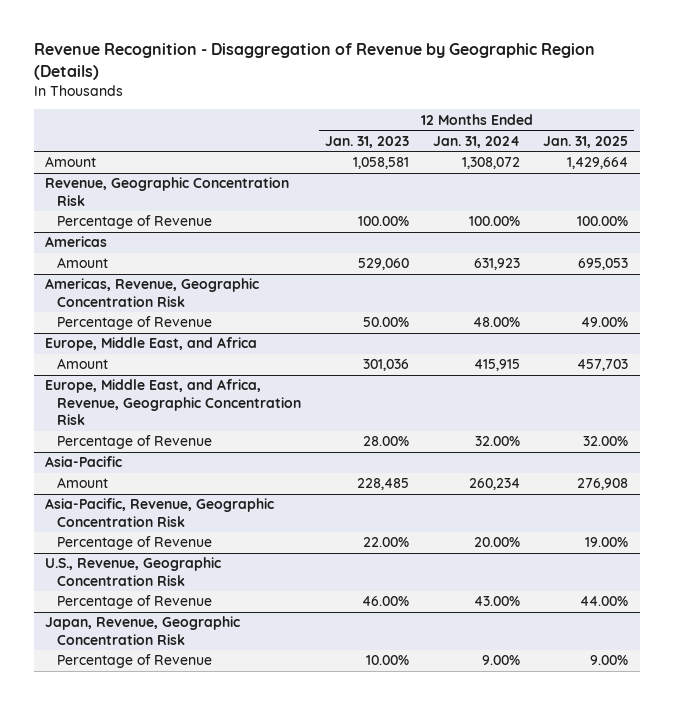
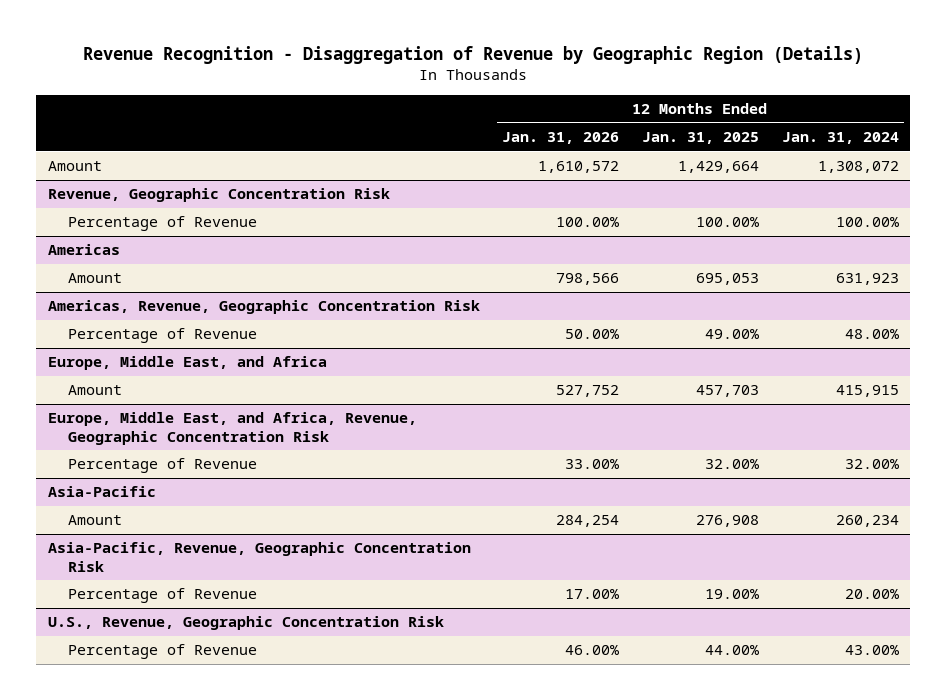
[325,135,410,148] Jan. 31, 2023 -> none
none -> [502,132,620,145] Jan. 31, 2026
[45,616,241,645] Japan, Revenue, Geographic Concentration Risk -> none
[57,654,213,669] Percentage of Revenue -> none

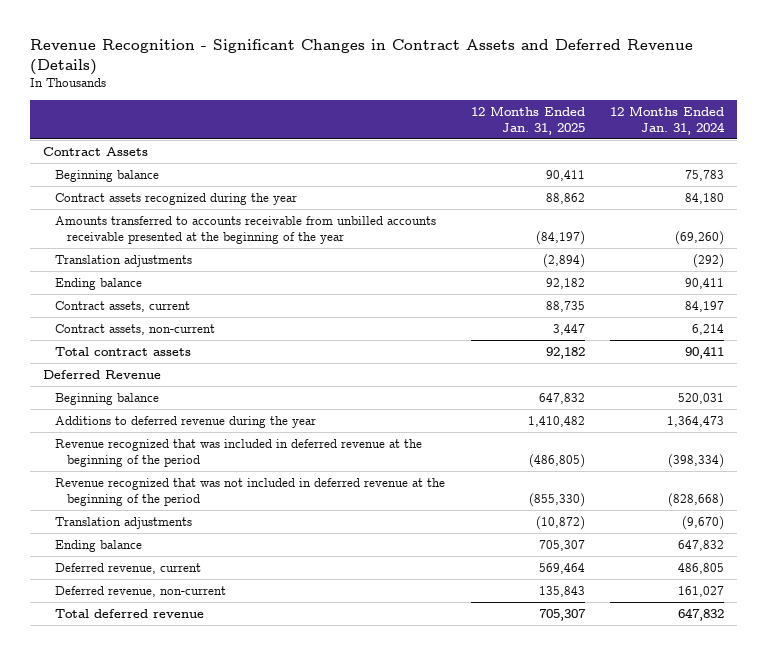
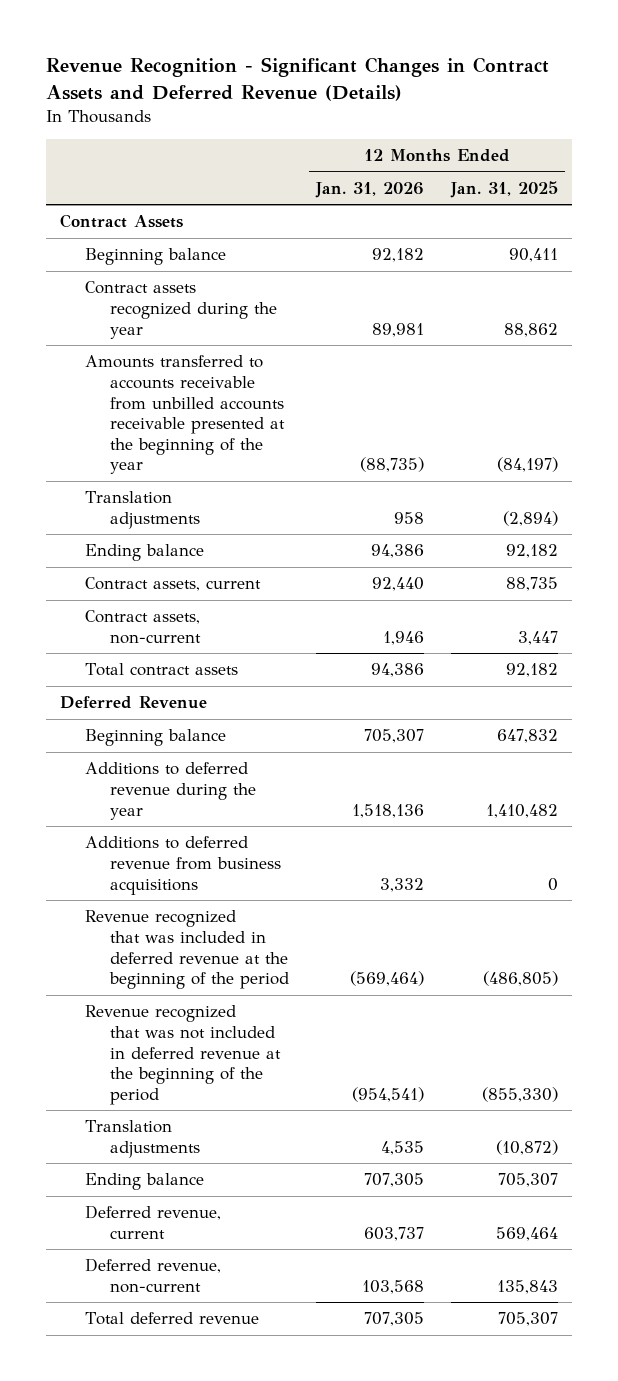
[610,106,726,135] 12 Months Ended Jan. 31, 2024 -> none
none -> [315,181,425,198] Jan. 31, 2026
none -> [84,836,281,895] Additions to deferred revenue from business acquisitions

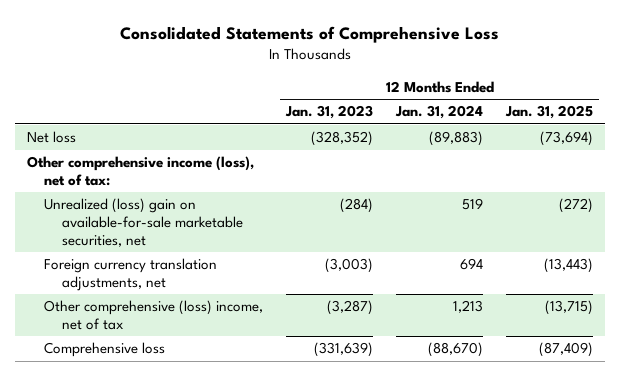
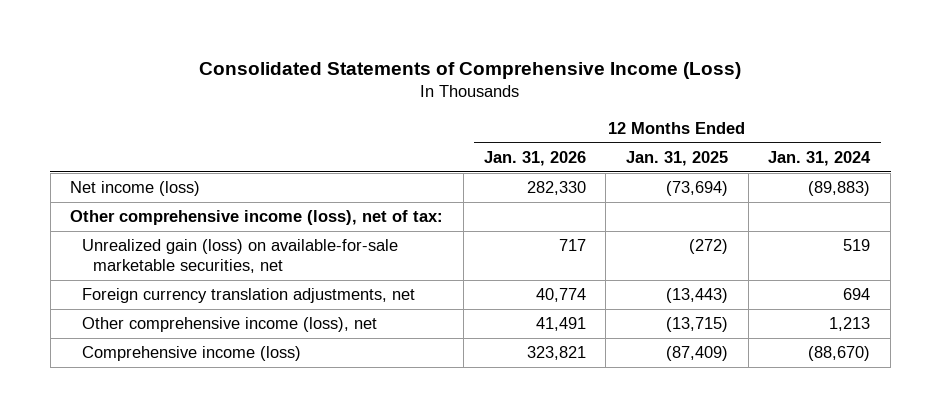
[119,25,499,43] Consolidated Statements of Comprehensive Loss -> [199,62,742,80] Consolidated Statements of Comprehensive Income (Loss)
[285,105,374,120] Jan. 31, 2023 -> none
none -> [483,150,586,166] Jan. 31, 2026
[26,131,76,144] Net loss -> [70,181,201,197] Net income (loss)
[44,198,243,247] Unrealized (loss) gain on available-for-sale marketable securities, net -> [81,239,398,274] Unrealized gain (loss) on available-for-sale marketable securities, net
[44,300,264,330] Other comprehensive (loss) income, net of tax -> [81,317,377,333] Other comprehensive income (loss), net
[44,342,166,358] Comprehensive loss -> [81,346,301,362] Comprehensive income (loss)

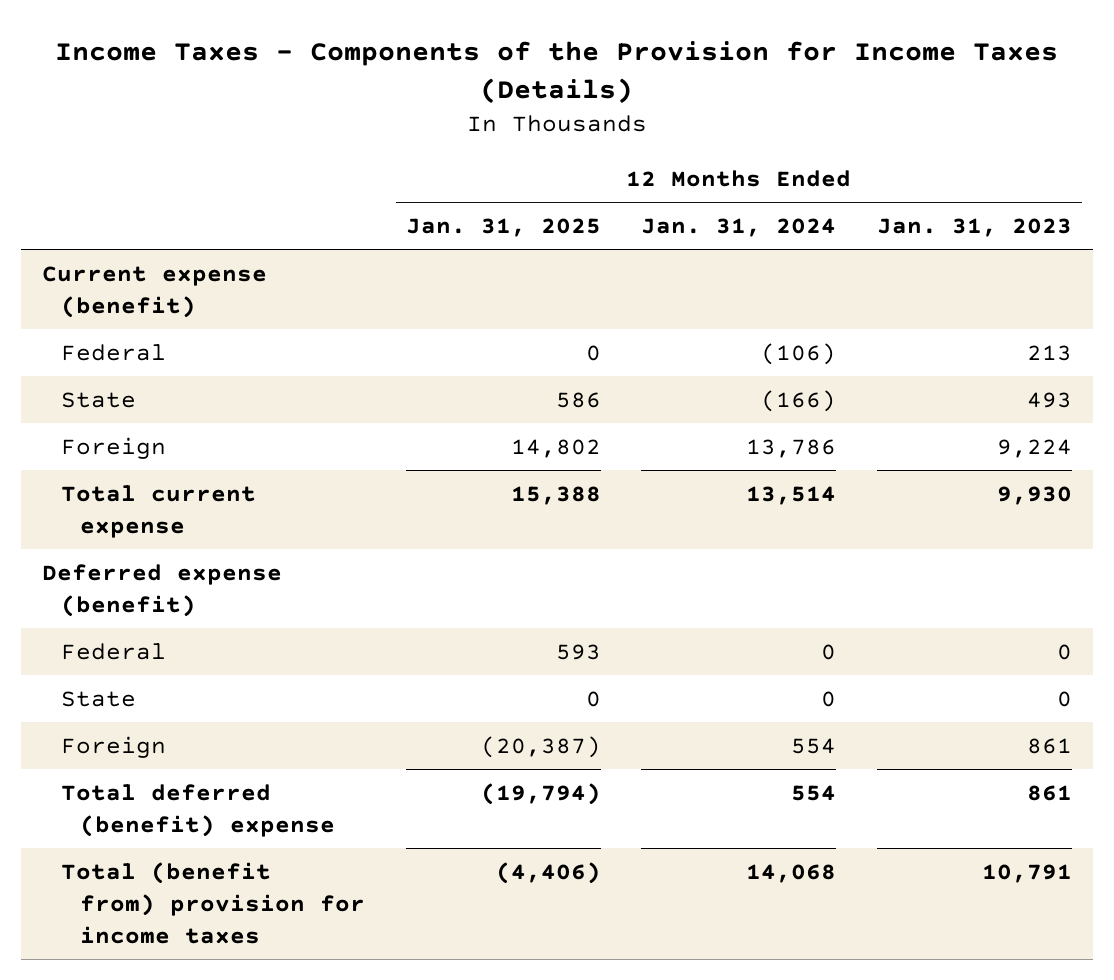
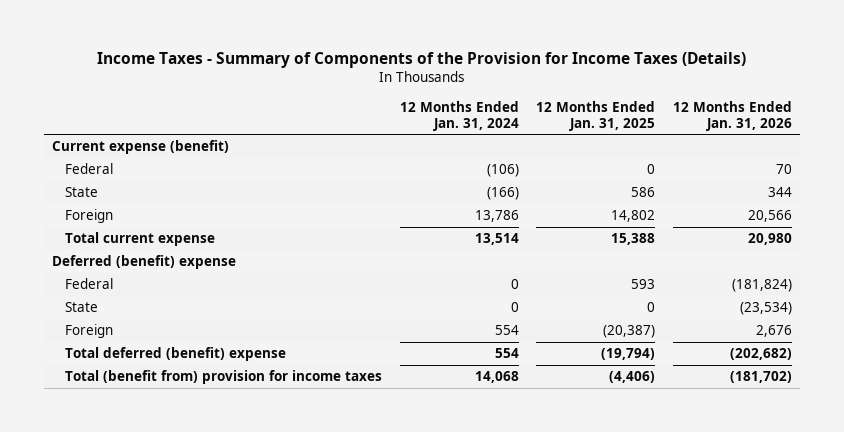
[54,40,1058,104] Income Taxes - Components of the Provision for Income Taxes (Details) -> [97,52,747,69] Income Taxes - Summary of Components of the Provision for Income Taxes (Details)
[877,218,1073,238] Jan. 31, 2023 -> none
none -> [672,100,792,131] 12 Months Ended Jan. 31, 2026
[41,563,282,617] Deferred expense (benefit) -> [52,255,237,270] Deferred (benefit) expense

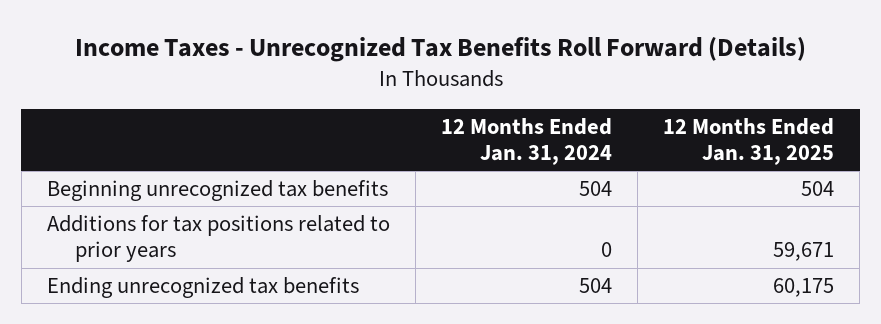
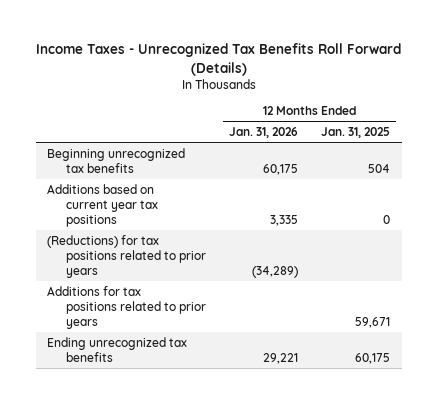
[441,117,613,166] 12 Months Ended Jan. 31, 2024 -> none
none -> [229,127,299,139] Jan. 31, 2026
none -> [47,183,158,227] Additions based on current year tax positions
none -> [47,234,206,278] (Reductions) for tax positions related to prior years

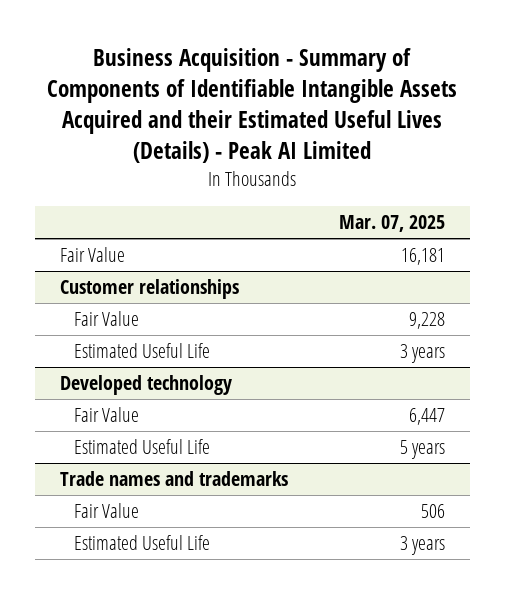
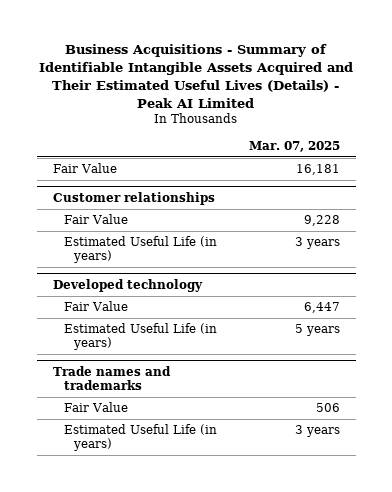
[47,47,458,164] Business Acquisition - Summary of Components of Identifiable Intangible Assets Acquired and their Estimated Useful Lives (Details) - Peak AI Limited -> [39,44,354,108] Business Acquisitions - Summary of Identifiable Intangible Assets Acquired and Their Estimated Useful Lives (Details) - Peak AI Limited
[74,343,211,359] Estimated Useful Life -> [63,236,217,263] Estimated Useful Life (in years)
[74,439,211,455] Estimated Useful Life -> [63,323,217,350] Estimated Useful Life (in years)
[74,535,211,551] Estimated Useful Life -> [63,424,217,451] Estimated Useful Life (in years)

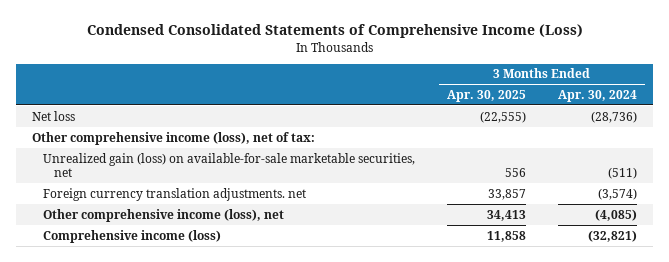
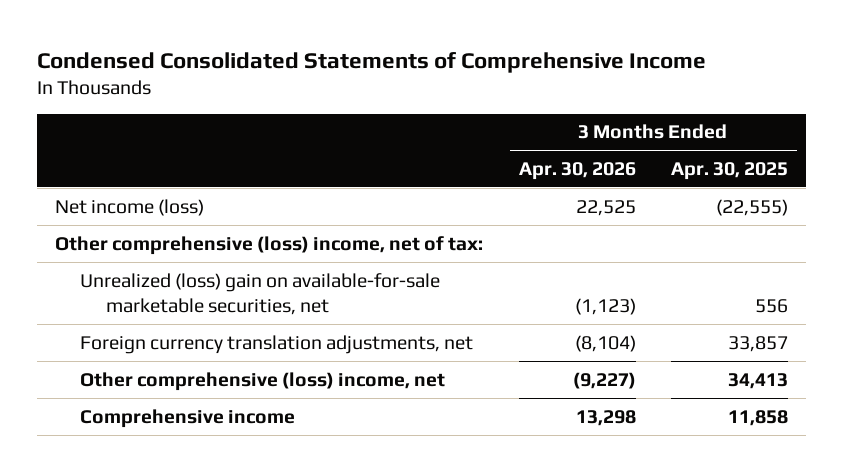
[86,24,583,39] Condensed Consolidated Statements of Comprehensive Income (Loss) -> [37,51,707,73] Condensed Consolidated Statements of Comprehensive Income
[558,89,638,102] Apr. 30, 2024 -> none
none -> [518,161,636,180] Apr. 30, 2026
[32,110,76,121] Net loss -> [54,198,204,216] Net income (loss)
[32,131,316,145] Other comprehensive income (loss), net of tax: -> [54,235,483,255] Other comprehensive (loss) income, net of tax:
[42,152,415,178] Unrealized gain (loss) on available-for-sale marketable securities, net -> [80,272,441,315] Unrealized (loss) gain on available-for-sale marketable securities, net
[42,187,306,201] Foreign currency translation adjustments. net -> [80,334,474,354] Foreign currency translation adjustments, net
[42,208,284,222] Other comprehensive income (loss), net -> [80,371,446,391] Other comprehensive (loss) income, net
[42,229,221,243] Comprehensive income (loss) -> [80,408,296,428] Comprehensive income

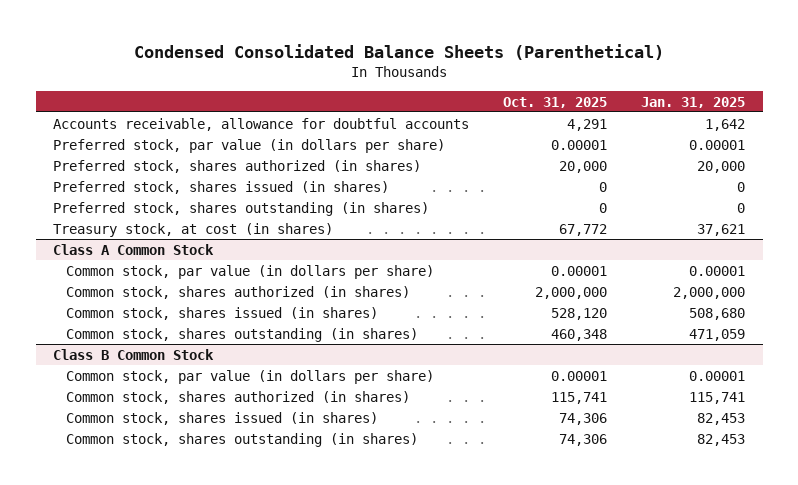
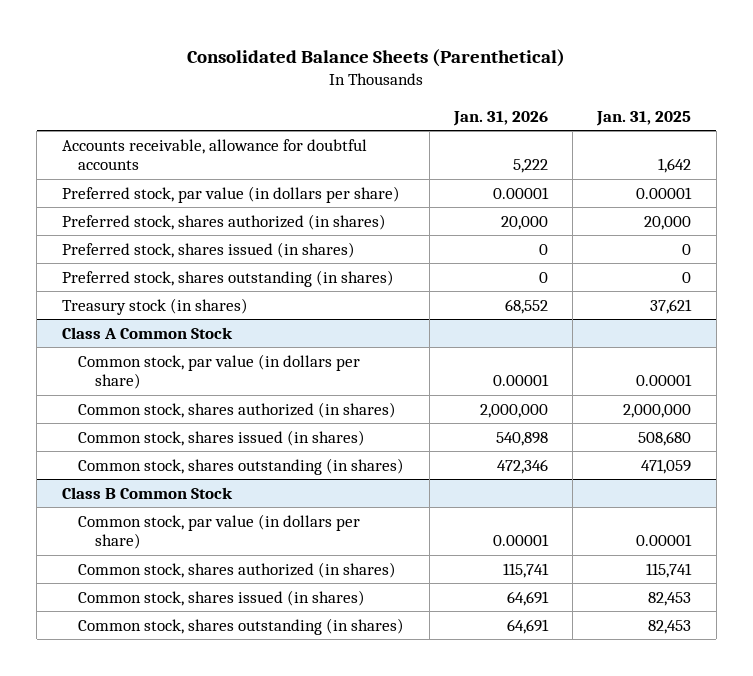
[134,43,665,60] Condensed Consolidated Balance Sheets (Parenthetical) -> [187,48,566,67] Consolidated Balance Sheets (Parenthetical)
[503,96,608,108] Oct. 31, 2025 -> none
none -> [452,110,548,126] Jan. 31, 2026
[52,222,333,237] Treasury stock, at cost (in shares) -> [61,297,248,315] Treasury stock (in shares)

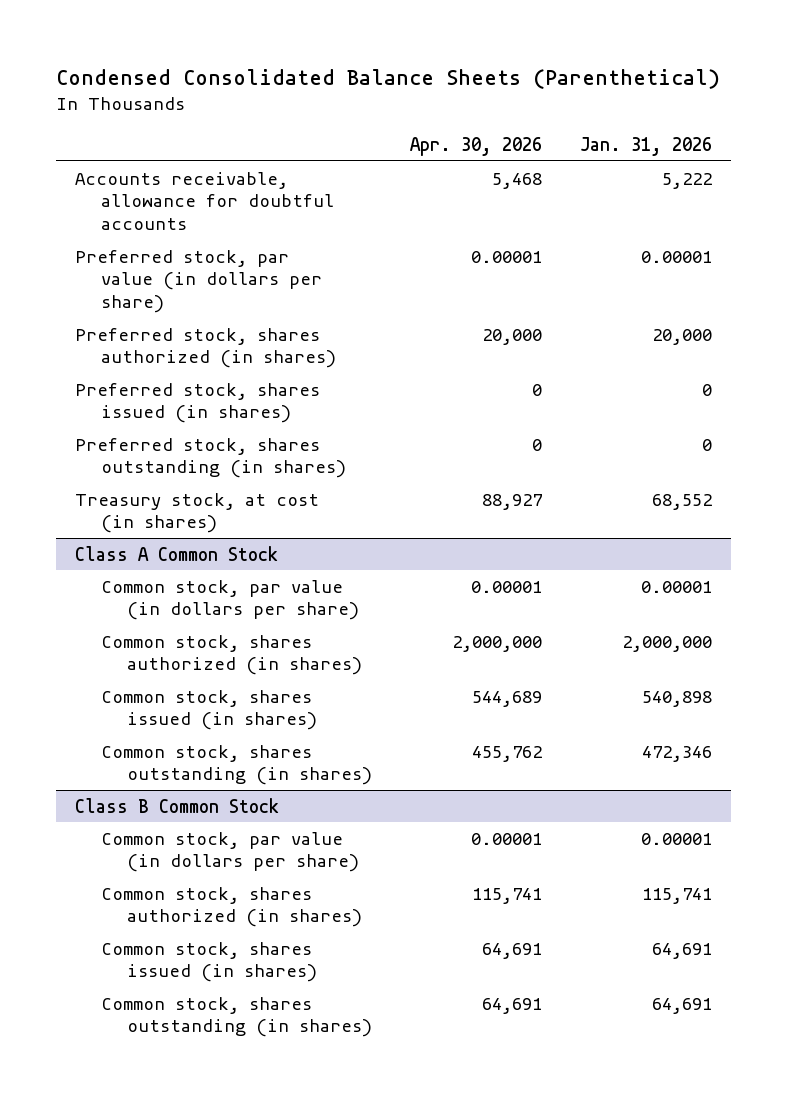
[187,48,566,67] Consolidated Balance Sheets (Parenthetical) -> [55,68,720,89] Condensed Consolidated Balance Sheets (Parenthetical)
[596,110,692,126] Jan. 31, 2025 -> none
none -> [409,136,542,156] Apr. 30, 2026
[61,297,248,315] Treasury stock (in shares) -> [74,492,319,534] Treasury stock, at cost (in shares)

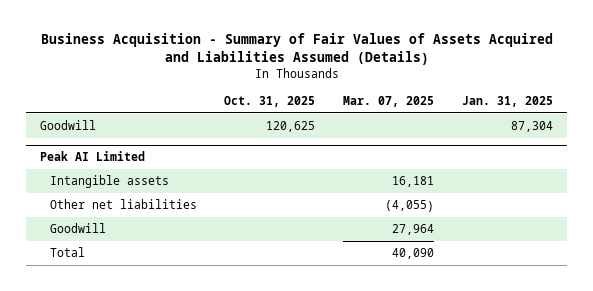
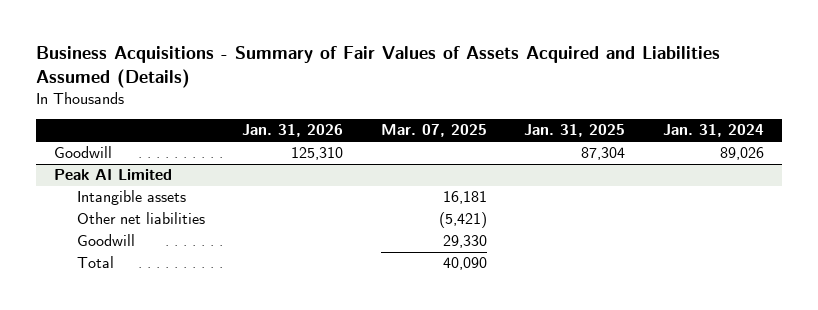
[40,33,553,66] Business Acquisition - Summary of Fair Values of Assets Acquired and Liabilities Assumed (Details) -> [35,46,720,89] Business Acquisitions - Summary of Fair Values of Assets Acquired and Liabilities Assumed (Details)
[224,96,316,108] Oct. 31, 2025 -> none
none -> [242,124,344,138] Jan. 31, 2026
none -> [662,124,764,138] Jan. 31, 2024
[385,199,435,212] (4,055) -> [438,212,487,229] (5,421)
[392,223,435,235] 27,964 -> [442,235,487,249] 29,330

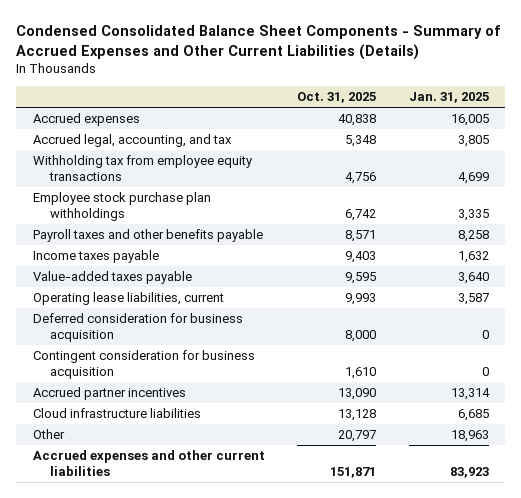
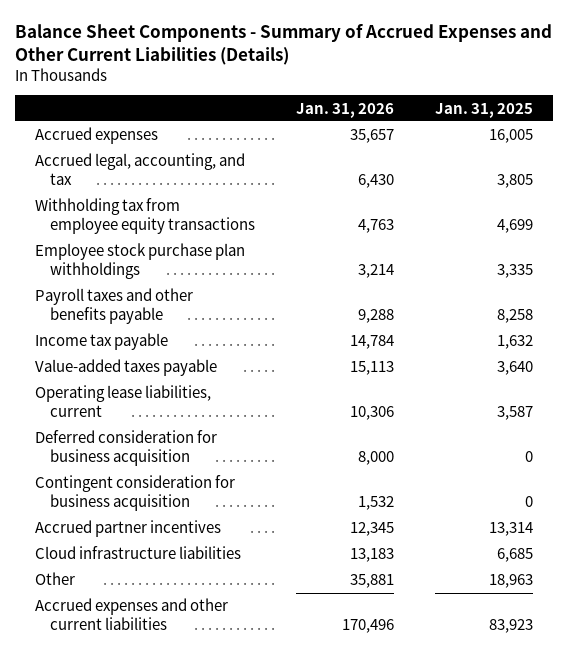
[16,25,501,60] Condensed Consolidated Balance Sheet Components - Summary of Accrued Expenses and Other Current Liabilities (Details) -> [14,23,552,65] Balance Sheet Components - Summary of Accrued Expenses and Other Current Liabilities (Details)
[297,92,377,104] Oct. 31, 2025 -> none
none -> [295,102,394,118] Jan. 31, 2026
[32,250,159,264] Income taxes payable -> [35,333,169,351] Income tax payable

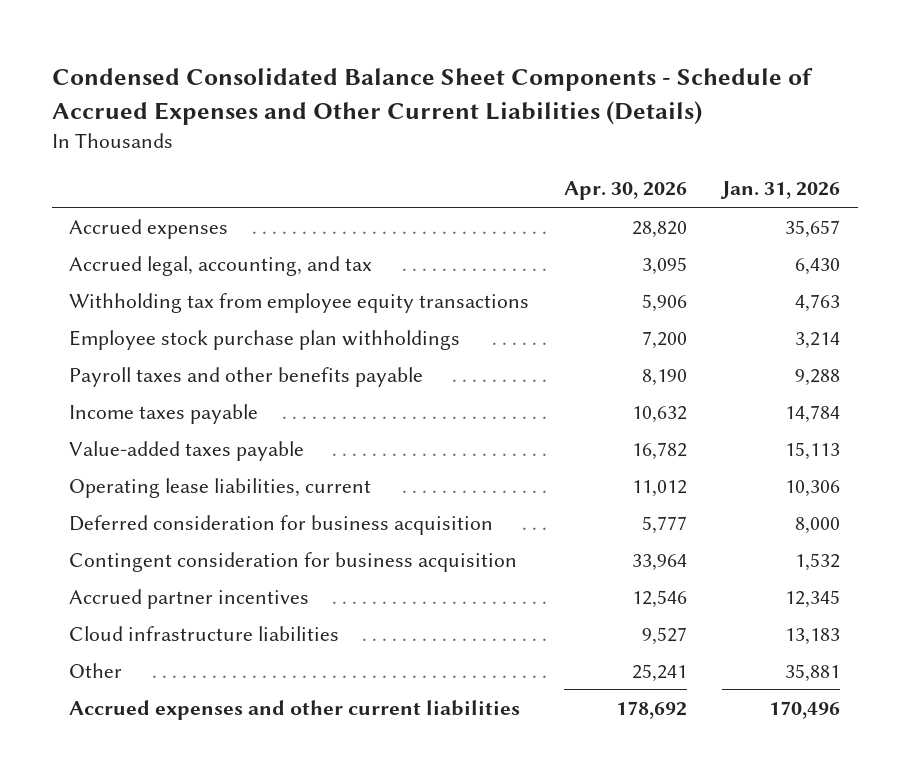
[14,23,552,65] Balance Sheet Components - Summary of Accrued Expenses and Other Current Liabilities (Details) -> [51,68,813,125] Condensed Consolidated Balance Sheet Components - Schedule of Accrued Expenses and Other Current Liabilities (Details)
[434,102,533,118] Jan. 31, 2025 -> none
none -> [564,181,688,201] Apr. 30, 2026
[35,333,169,351] Income tax payable -> [69,403,259,424] Income taxes payable

